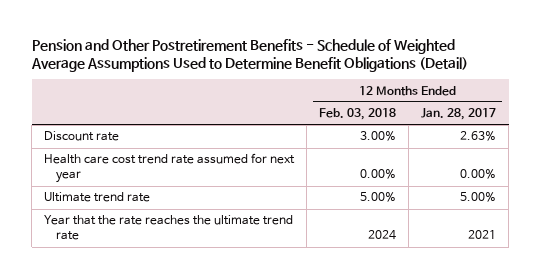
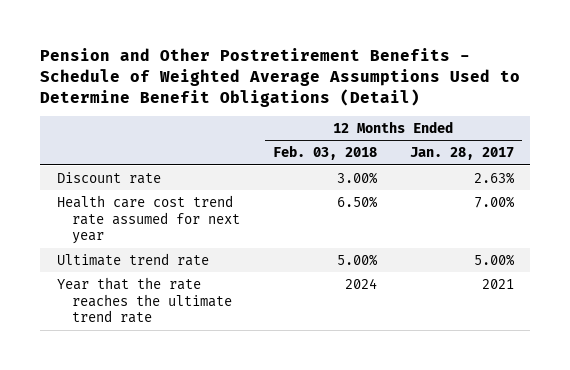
[360,169,397,180] 0.00% -> [336,195,378,208] 6.50%
[460,169,497,180] 0.00% -> [473,195,515,208] 7.00%

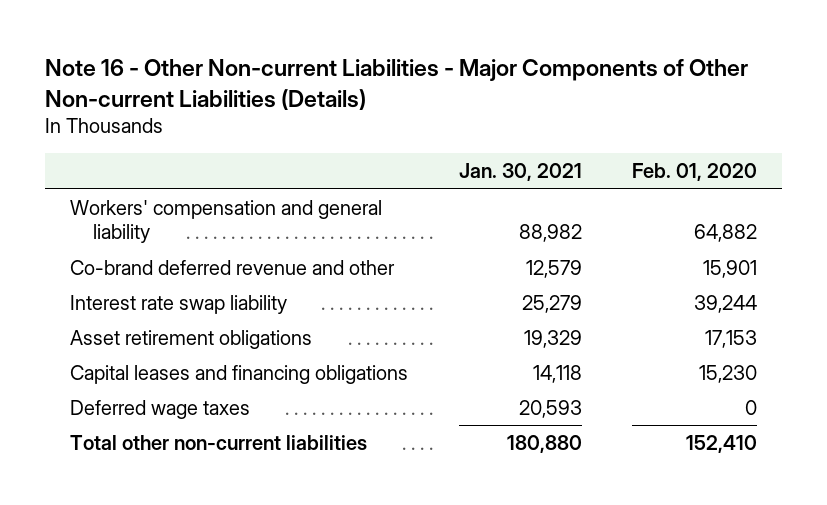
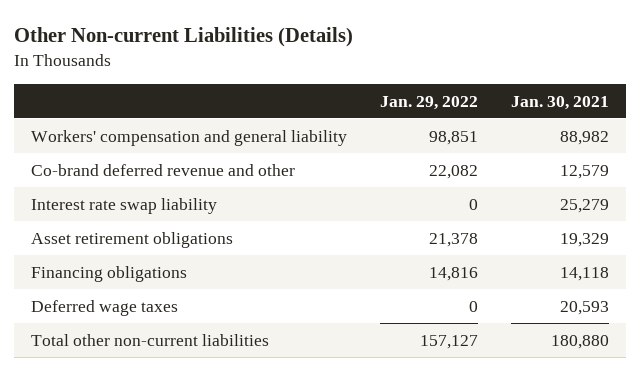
[44,58,748,110] Note 16 - Other Non-current Liabilities - Major Components of Other Non-current Liabilities (Details) -> [14,26,354,47] Other Non-current Liabilities (Details)
[632,163,758,182] Feb. 01, 2020 -> none
none -> [379,95,478,110] Jan. 29, 2022
[70,364,409,384] Capital leases and financing obligations -> [30,265,187,282] Financing obligations

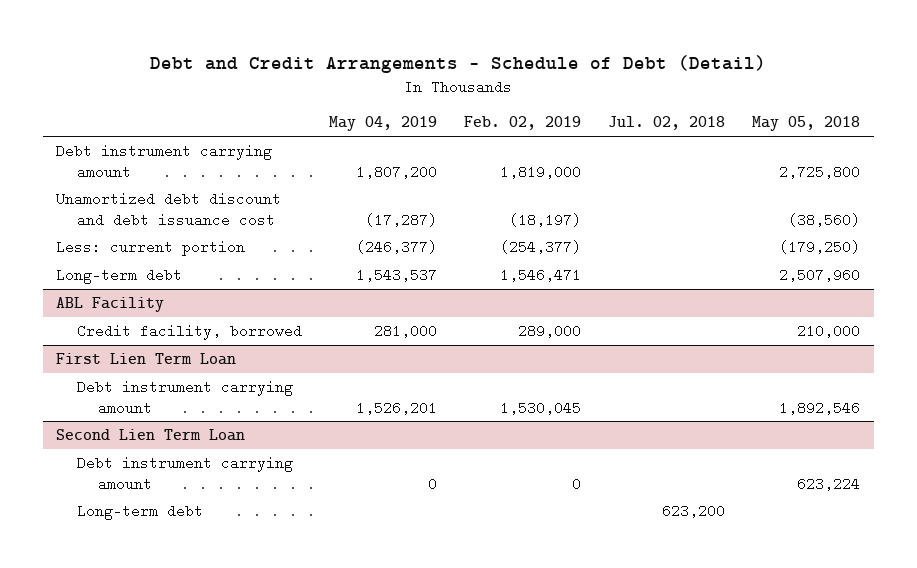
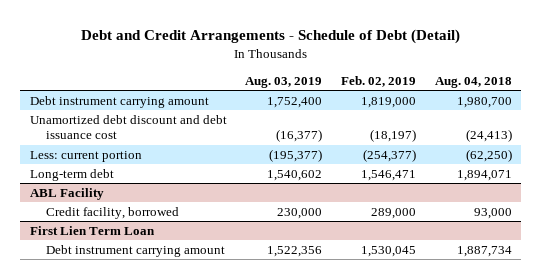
[329,116,438,132] May 04, 2019 -> none
[608,116,726,131] Jul. 02, 2018 -> none
[752,116,861,132] May 05, 2018 -> none
none -> [245,76,323,88] Aug. 03, 2019
none -> [434,76,512,88] Aug. 04, 2018
[56,428,246,441] Second Lien Term Loan -> none
[77,455,294,491] Debt instrument carrying amount -> none
[77,503,204,520] Long-term debt -> none

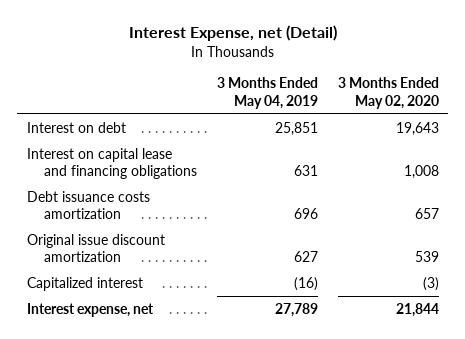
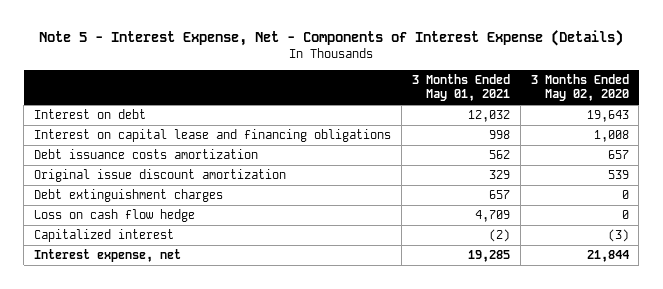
[128,25,337,42] Interest Expense, net (Detail) -> [39,30,624,47] Note 5 - Interest Expense, Net - Components of Interest Expense (Details)
[216,77,318,109] 3 Months Ended May 04, 2019 -> none
none -> [411,73,510,102] 3 Months Ended May 01, 2021
none -> [34,189,224,203] Debt extinguishment charges
none -> [34,209,196,223] Loss on cash flow hedge

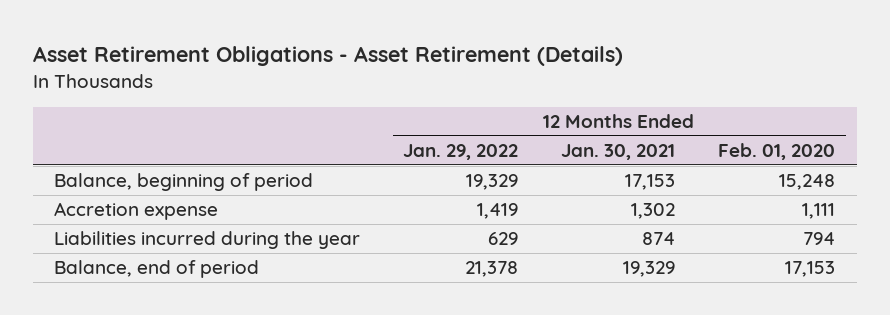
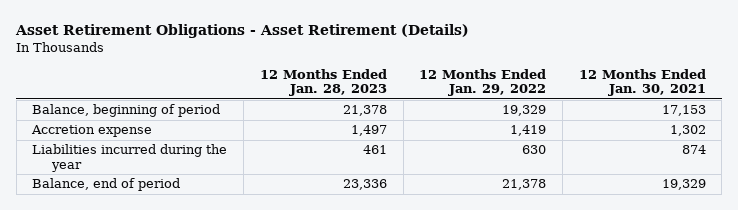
[718,142,836,160] Feb. 01, 2020 -> none
none -> [259,69,387,97] 12 Months Ended Jan. 28, 2023
[488,232,519,246] 629 -> [522,145,547,155] 630

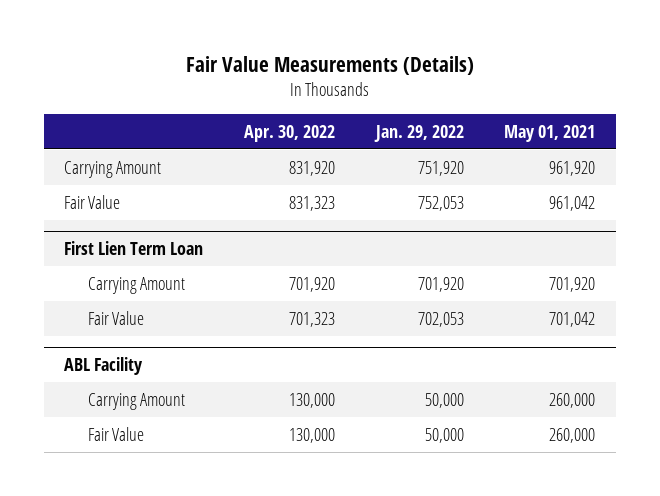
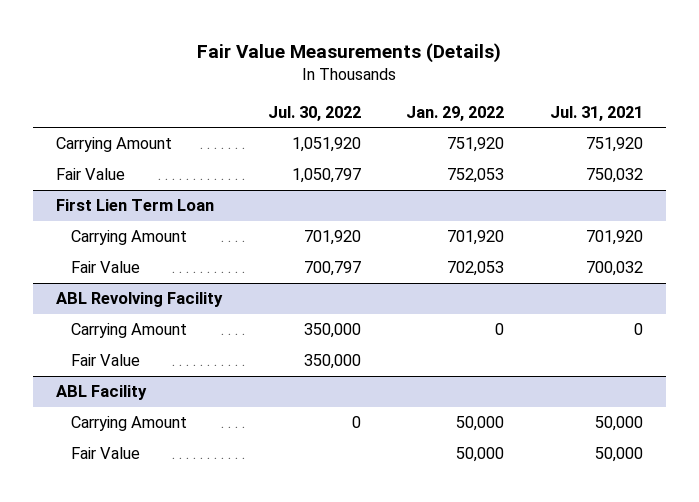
[243,124,335,142] Apr. 30, 2022 -> none
[504,124,596,142] May 01, 2021 -> none
none -> [267,105,361,121] Jul. 30, 2022
none -> [550,105,644,121] Jul. 31, 2021
none -> [55,292,223,308] ABL Revolving Facility
none -> [71,323,188,339] Carrying Amount
none -> [71,354,141,367] Fair Value

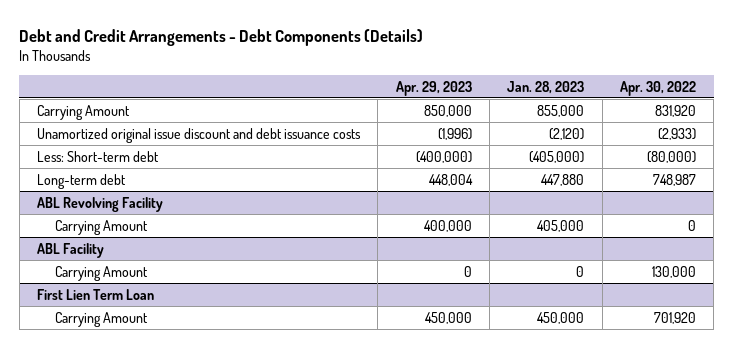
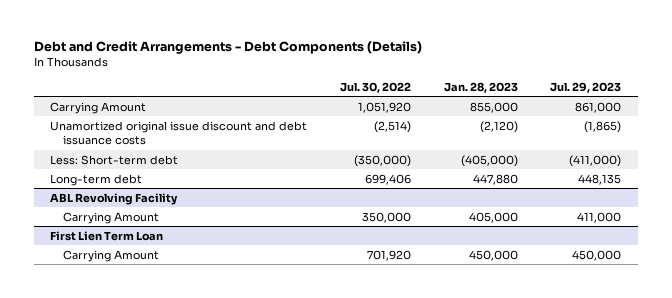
[395,80,472,96] Apr. 29, 2023 -> none
[619,80,696,96] Apr. 30, 2022 -> none
none -> [339,81,411,93] Jul. 30, 2022
none -> [550,81,622,93] Jul. 29, 2023
[37,242,105,258] ABL Facility -> none
[54,265,148,281] Carrying Amount -> none

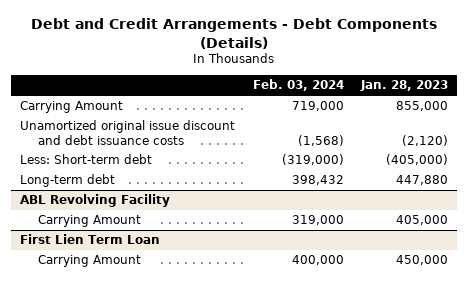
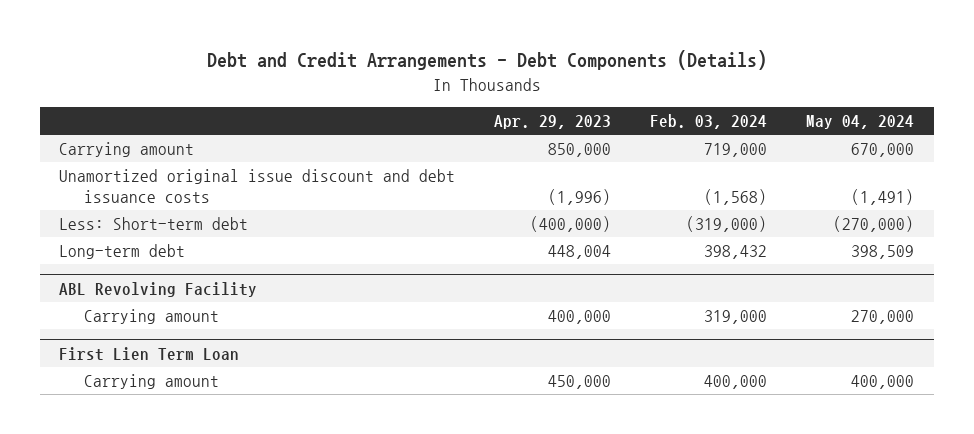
[360,80,449,92] Jan. 28, 2023 -> none
none -> [494,114,612,129] Apr. 29, 2023
none -> [806,114,915,129] May 04, 2024
[20,101,124,114] Carrying Amount -> [59,142,195,158] Carrying amount
[38,215,142,228] Carrying Amount -> [84,309,220,325] Carrying amount
[38,255,142,268] Carrying Amount -> [84,374,220,390] Carrying amount

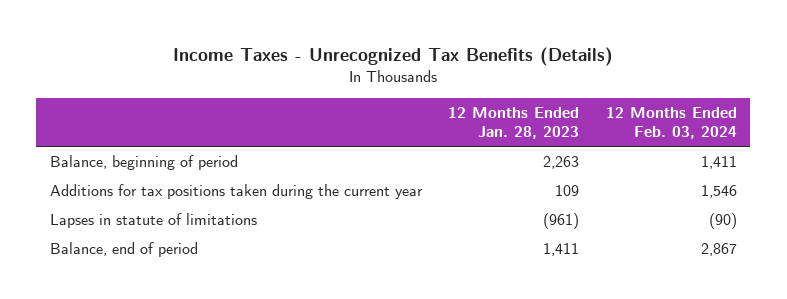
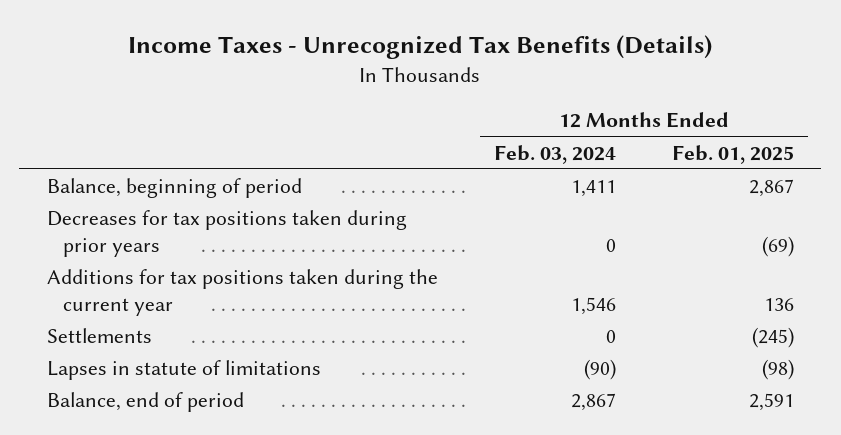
[448,107,580,140] 12 Months Ended Jan. 28, 2023 -> none
none -> [671,144,794,164] Feb. 01, 2025
none -> [47,210,408,257] Decreases for tax positions taken during prior years
none -> [47,328,153,344] Settlements

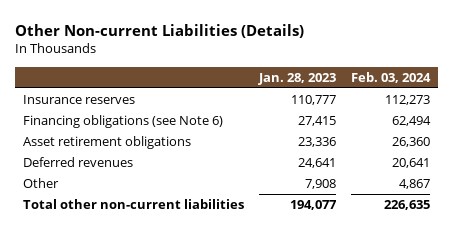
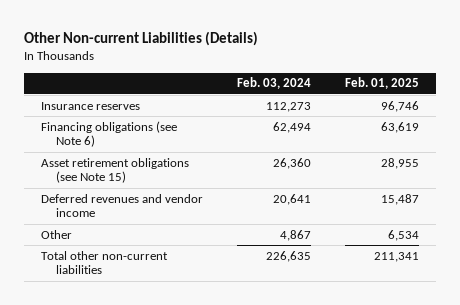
[257,72,336,85] Jan. 28, 2023 -> none
none -> [345,77,420,90] Feb. 01, 2025
[22,136,191,150] Asset retirement obligations -> [41,157,190,184] Asset retirement obligations (see Note 15)
[22,157,133,168] Deferred revenues -> [41,193,204,218] Deferred revenues and vendor income

